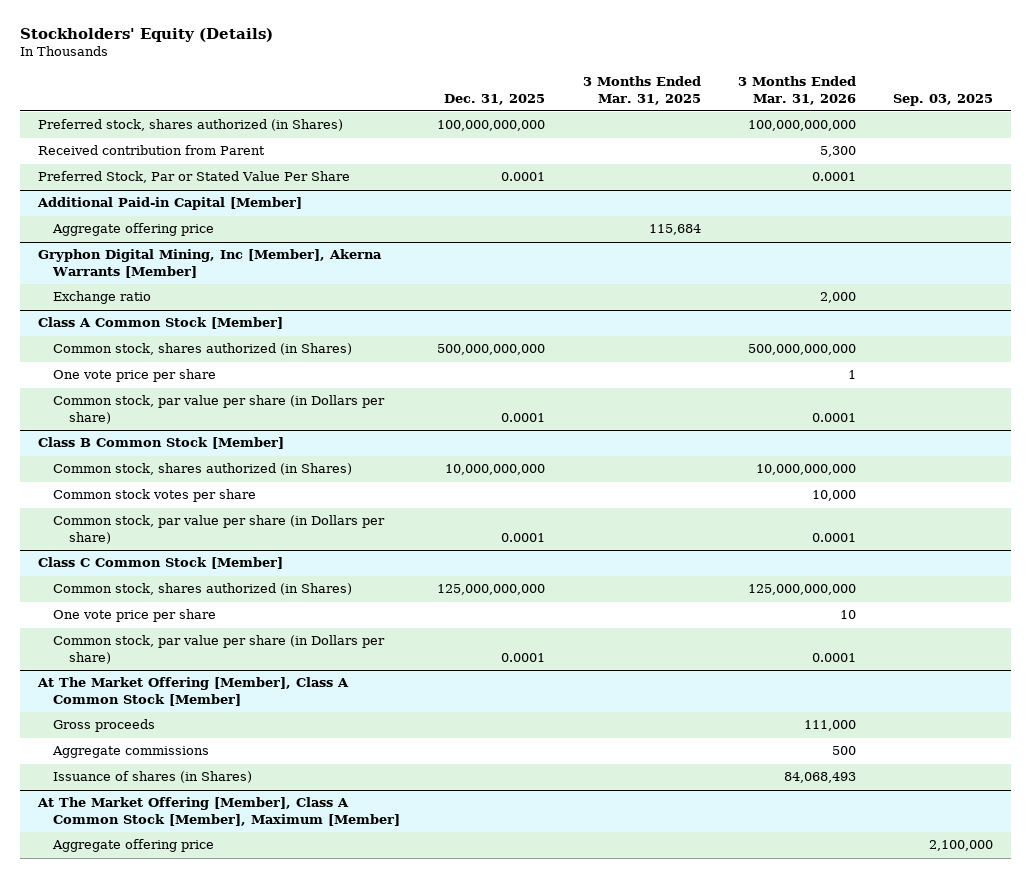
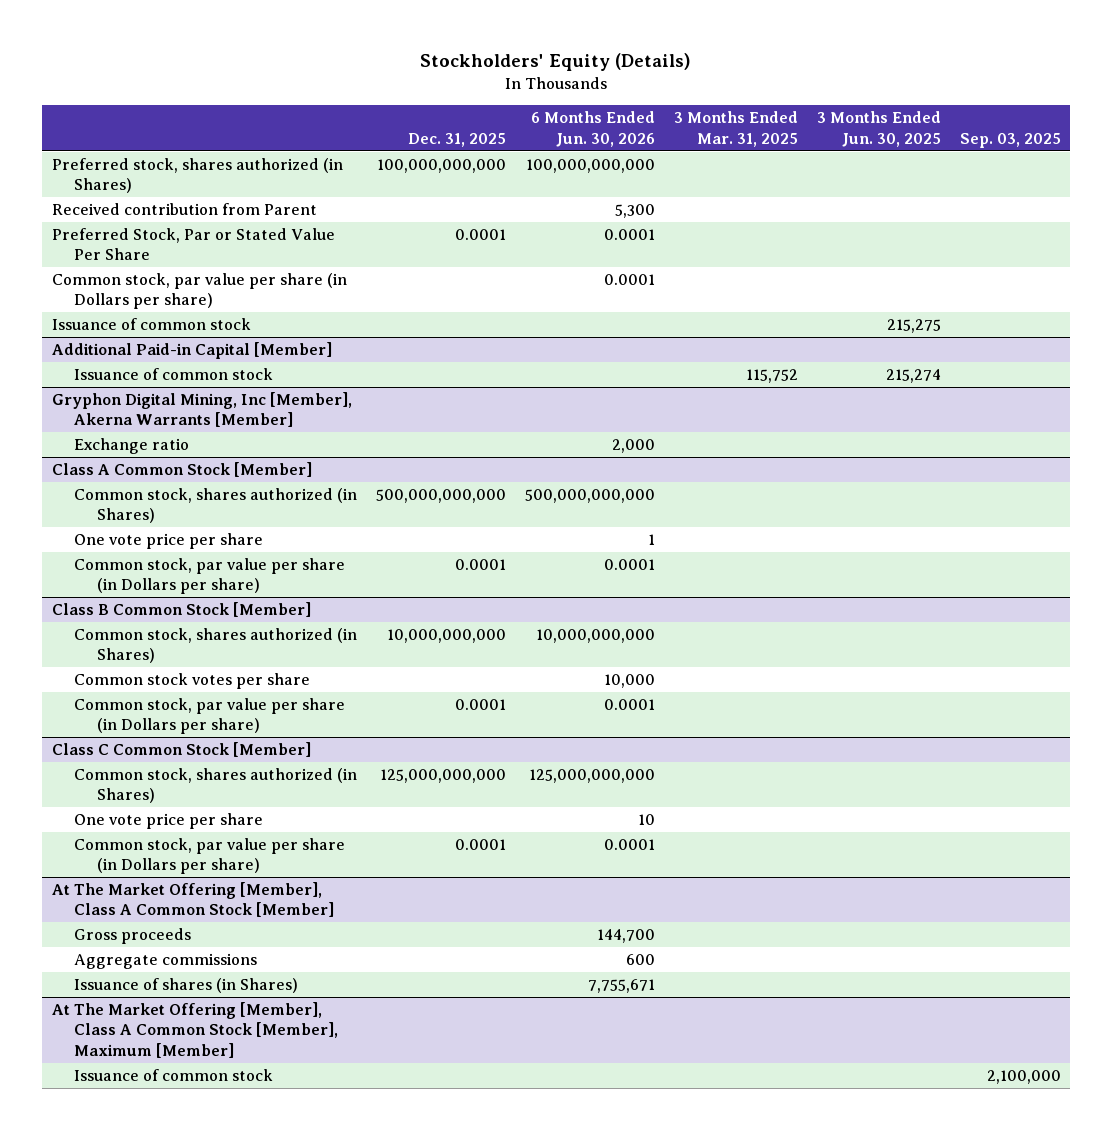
[737,76,856,105] 3 Months Ended Mar. 31, 2026 -> none
none -> [530,111,655,147] 6 Months Ended Jun. 30, 2026
none -> [816,111,941,147] 3 Months Ended Jun. 30, 2025
none -> [51,273,347,310] Common stock, par value per share (in Dollars per share)
none -> [51,318,251,331] Issuance of common stock
[52,223,215,237] Aggregate offering price -> none
none -> [74,368,274,381] Issuance of common stock
[52,839,215,853] Aggregate offering price -> [74,1069,274,1082] Issuance of common stock

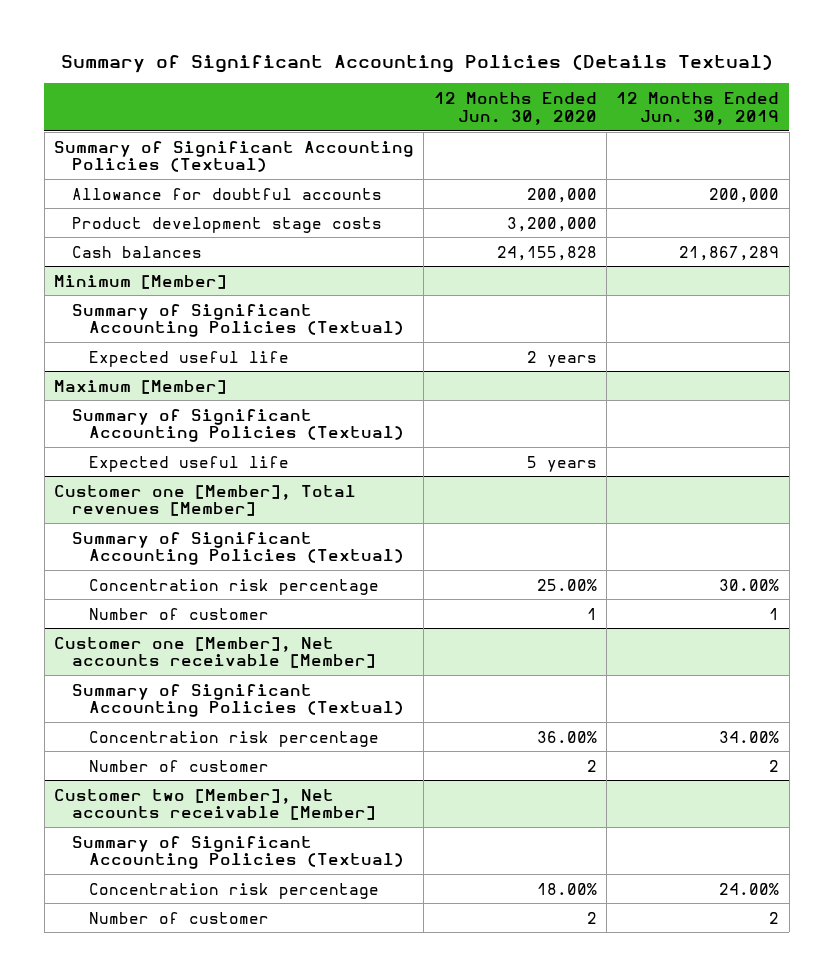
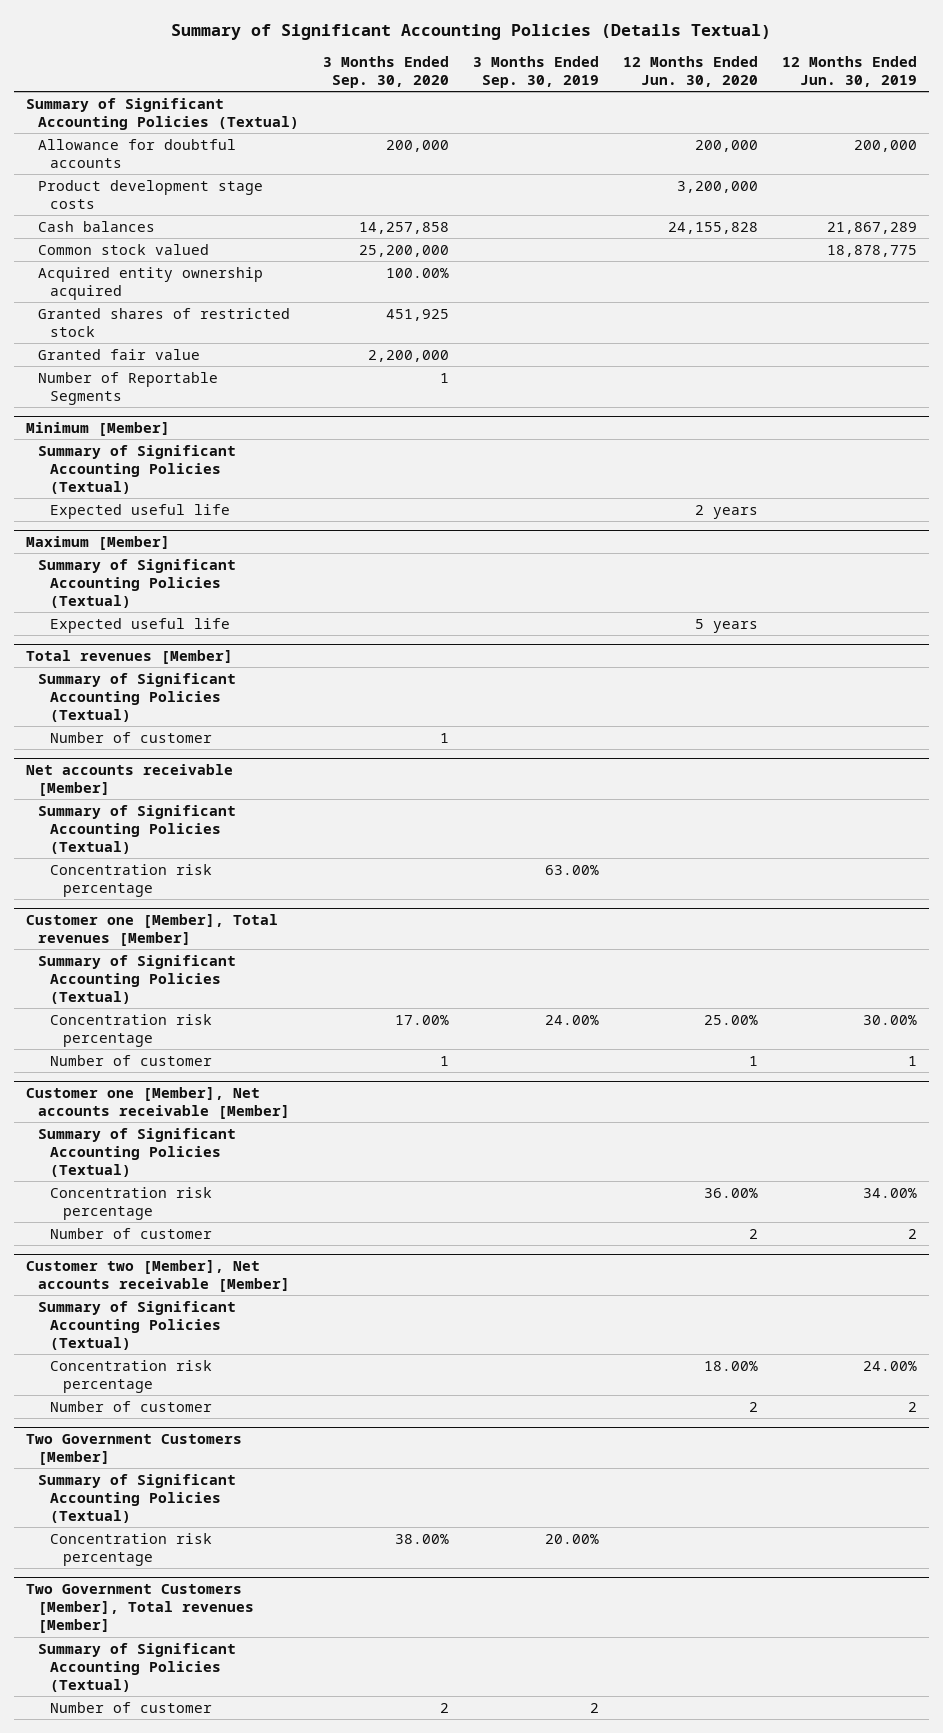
none -> [323,55,450,88] 3 Months Ended Sep. 30, 2020
none -> [473,55,600,88] 3 Months Ended Sep. 30, 2019
none -> [38,243,210,255] Common stock valued
none -> [38,266,264,300] Acquired entity ownership acquired
none -> [38,307,291,337] Granted shares of restricted stock
none -> [38,348,201,360] Granted fair value
none -> [38,371,219,405] Number of Reportable Segments
none -> [25,649,233,664] Total revenues [Member]
none -> [38,672,237,723] Summary of Significant Accounting Policies (Textual)
none -> [50,731,213,743] Number of customer
none -> [25,763,233,796] Net accounts receivable [Member]
none -> [38,804,237,855] Summary of Significant Accounting Policies (Textual)
none -> [50,863,213,897] Concentration risk percentage
none -> [25,1433,242,1465] Two Government Customers [Member]
none -> [38,1473,237,1524] Summary of Significant Accounting Policies (Textual)
none -> [50,1532,213,1566] Concentration risk percentage
none -> [25,1583,255,1634] Two Government Customers [Member], Total revenues [Member]
none -> [38,1642,237,1693] Summary of Significant Accounting Policies (Textual)
none -> [50,1701,213,1713] Number of customer

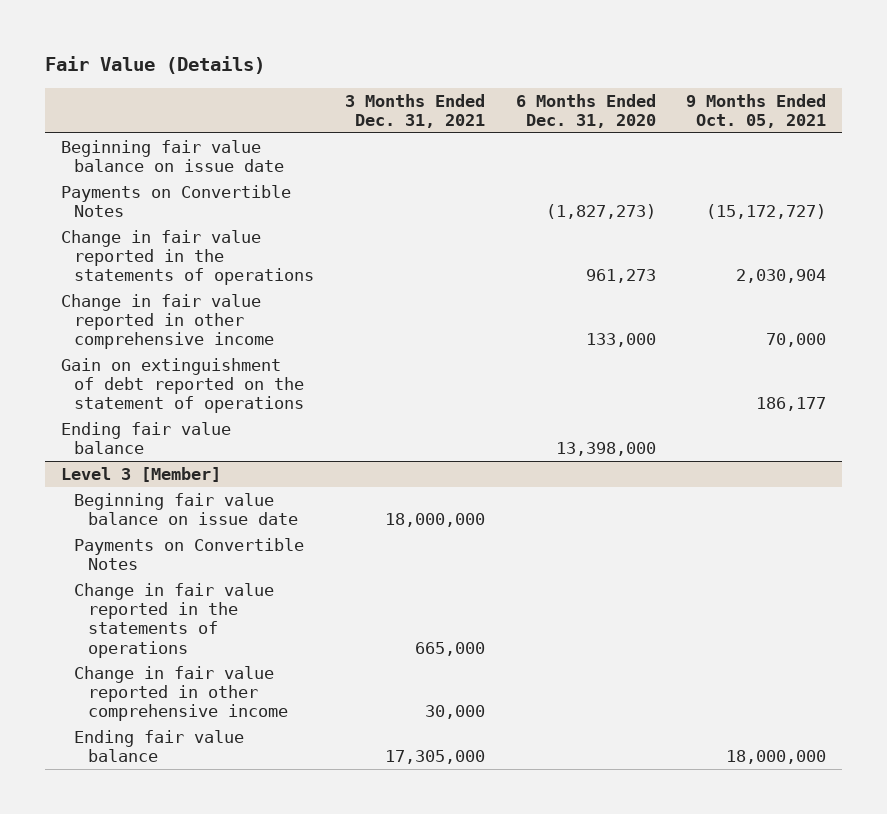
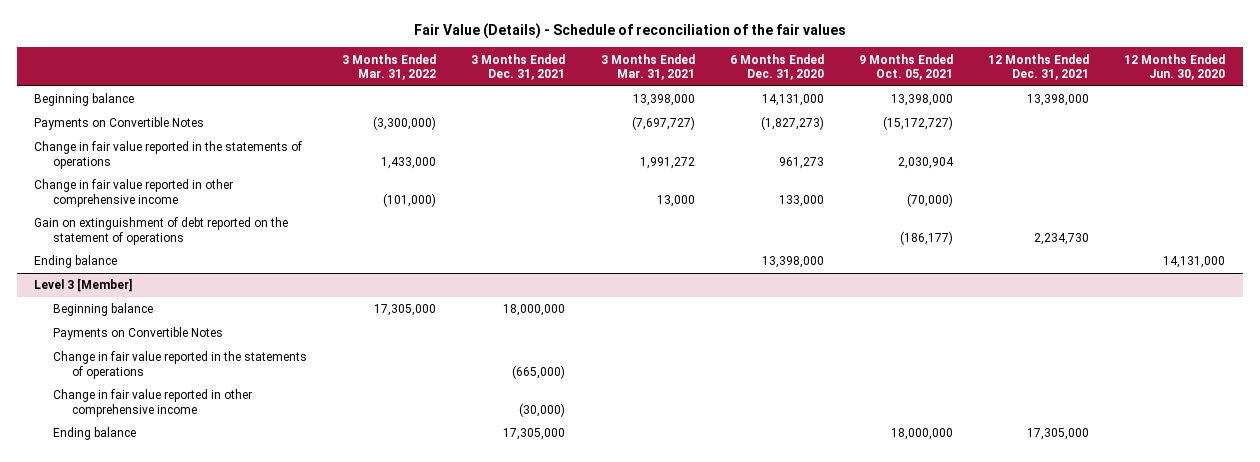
[45,56,266,75] Fair Value (Details) -> [413,23,846,40] Fair Value (Details) - Schedule of reconciliation of the fair values
none -> [342,53,437,81] 3 Months Ended Mar. 31, 2022
none -> [600,53,695,81] 3 Months Ended Mar. 31, 2021
none -> [988,53,1090,81] 12 Months Ended Dec. 31, 2021
none -> [1124,53,1226,81] 12 Months Ended Jun. 30, 2020
[60,139,285,173] Beginning fair value balance on issue date -> none
none -> [34,93,135,107] Beginning balance
[766,333,827,348] 70,000 -> [906,192,953,207] (70,000)
[756,397,827,412] 186,177 -> [899,230,953,245] (186,177)
[60,421,231,455] Ending fair value balance -> [34,255,118,269] Ending balance
[74,492,298,526] Beginning fair value balance on issue date -> none
none -> [52,303,153,317] Beginning balance
[414,641,485,656] 665,000 -> [512,364,566,379] (665,000)
[424,705,485,720] 30,000 -> [519,402,566,417] (30,000)
[74,729,245,763] Ending fair value balance -> [52,427,136,441] Ending balance

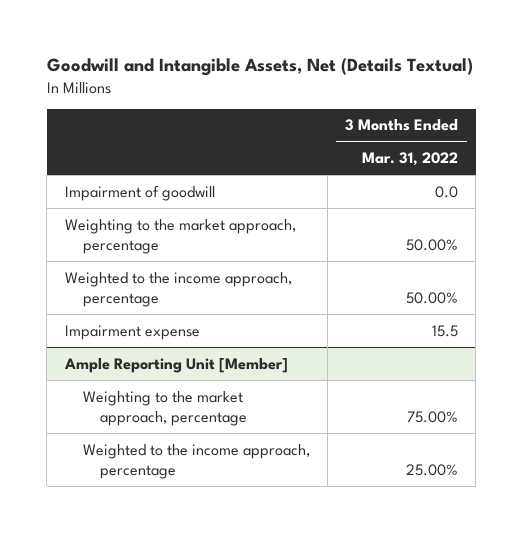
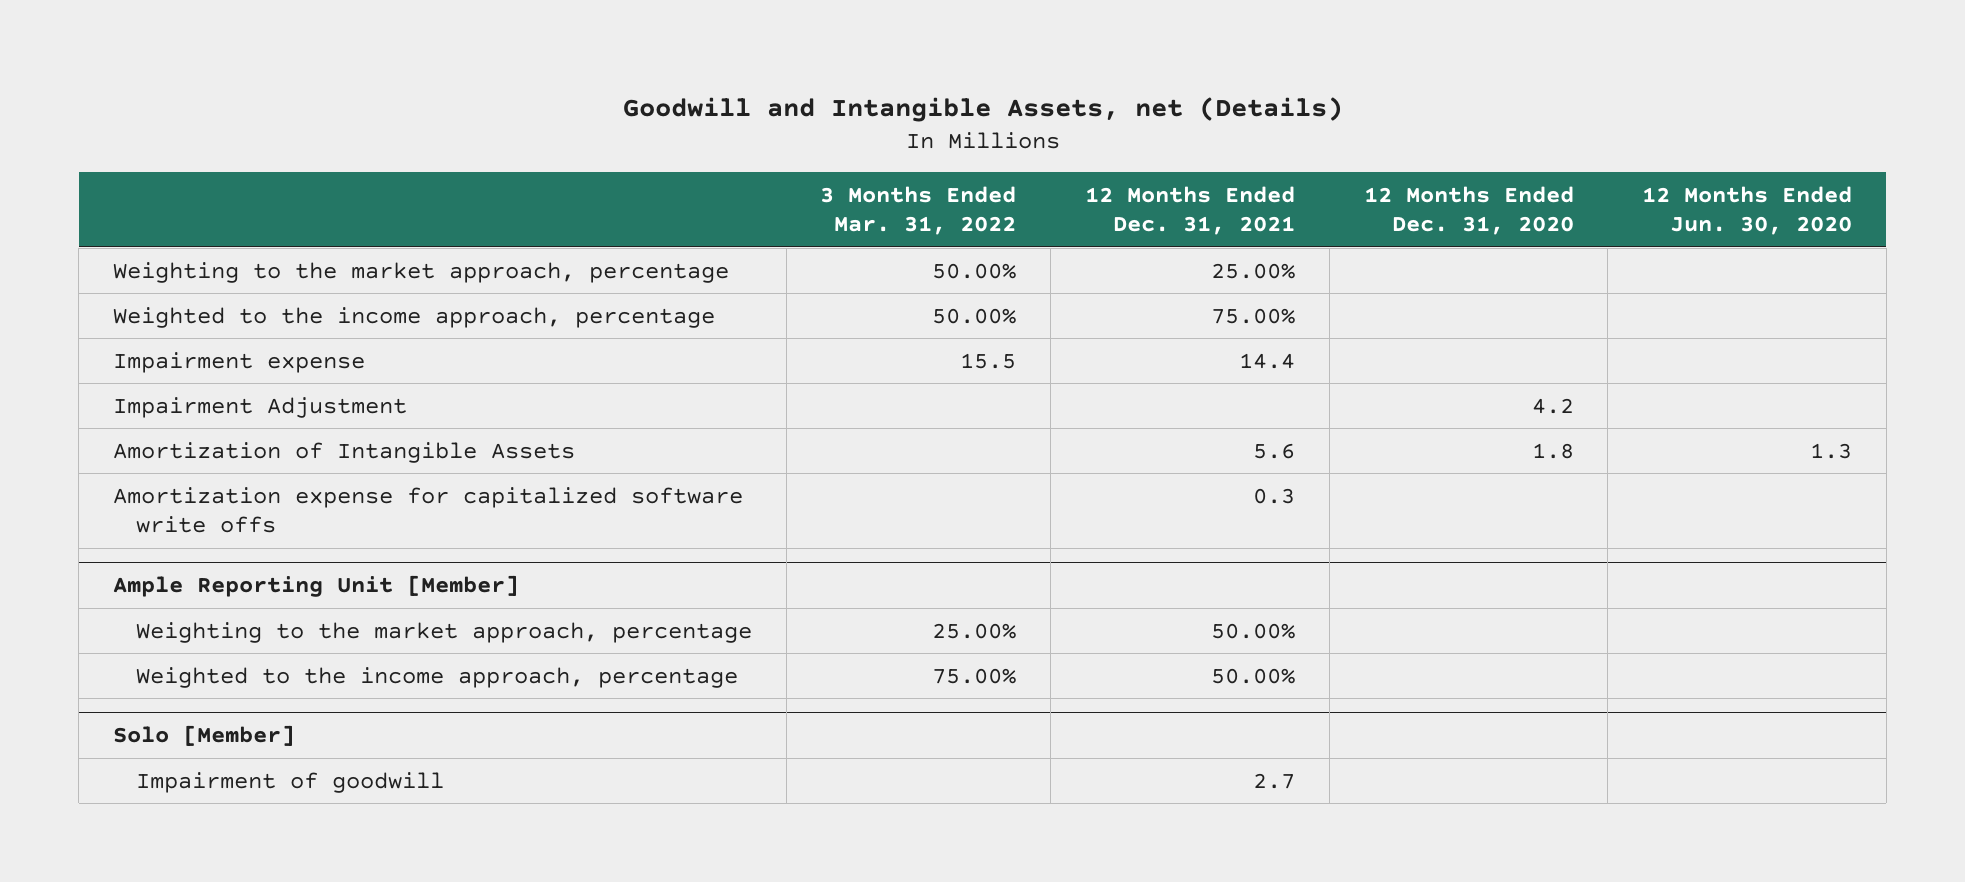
[46,58,473,77] Goodwill and Intangible Assets, Net (Details Textual) -> [622,96,1343,122] Goodwill and Intangible Assets, net (Details)
none -> [1084,185,1295,236] 12 Months Ended Dec. 31, 2021
none -> [1363,185,1574,236] 12 Months Ended Dec. 31, 2020
none -> [1642,185,1853,236] 12 Months Ended Jun. 30, 2020
[64,184,215,201] Impairment of goodwill -> none
none -> [113,396,408,418] Impairment Adjustment
none -> [113,441,576,463] Amortization of Intangible Assets
none -> [113,486,744,534] Amortization expense for capitalized software write offs
[407,411,459,424] 75.00% -> [932,622,1017,639] 25.00%
[406,464,459,477] 25.00% -> [932,667,1017,684] 75.00%
none -> [113,725,296,747] Solo [Member]
none -> [135,771,444,793] Impairment of goodwill

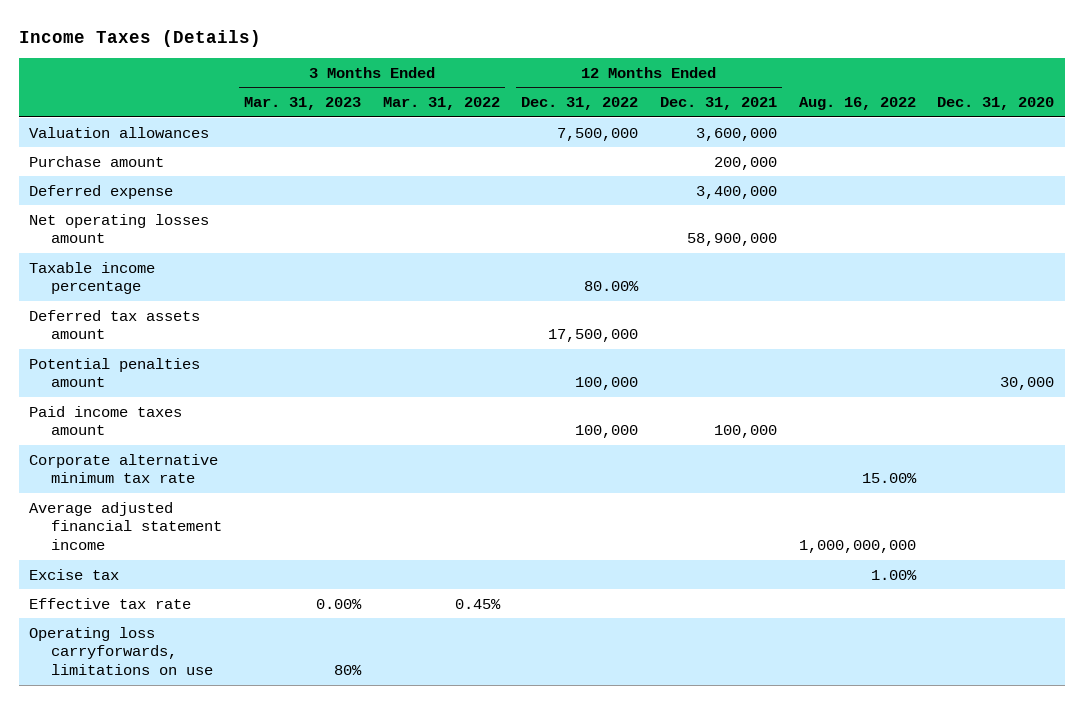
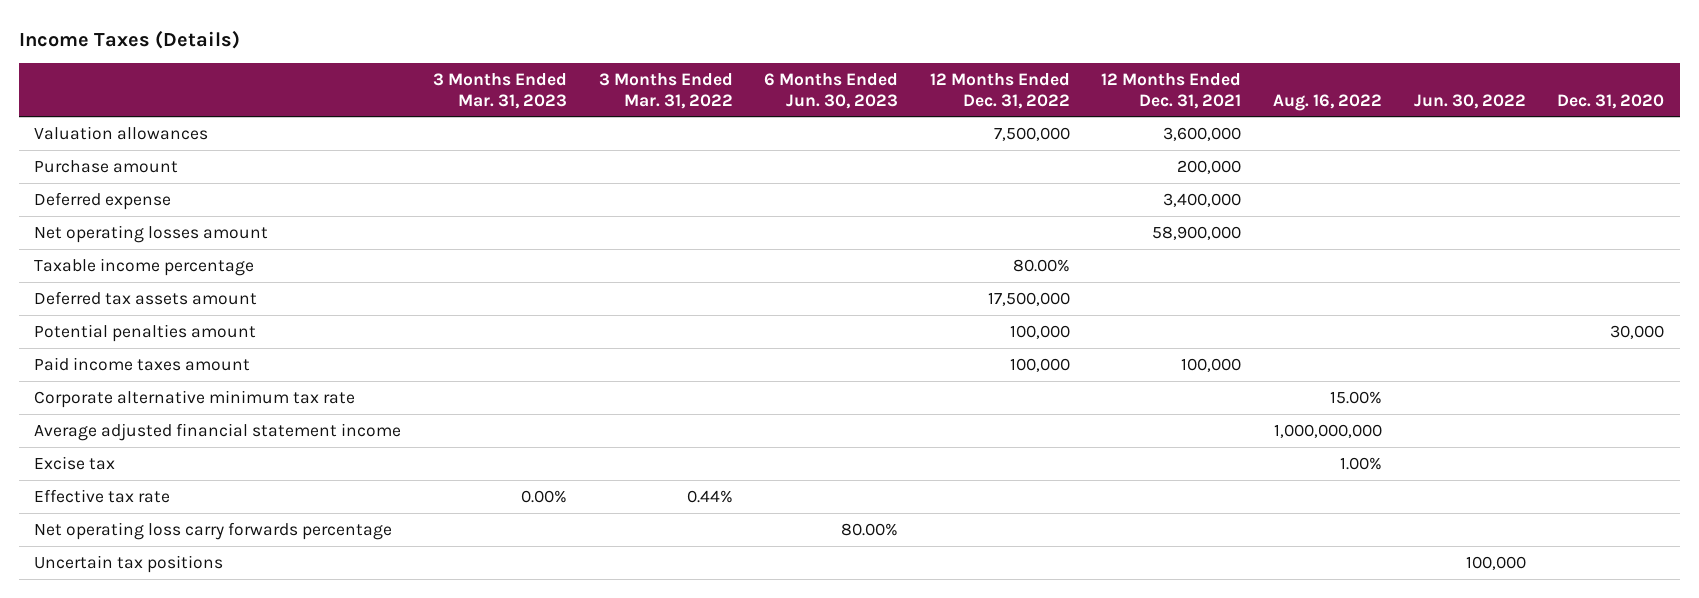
none -> [764,72,899,109] 6 Months Ended Jun. 30, 2023
none -> [1413,93,1526,109] Jun. 30, 2022
[29,626,214,676] Operating loss carryforwards, limitations on use -> none
[454,598,501,609] 0.45% -> [686,489,733,503] 0.44%
none -> [34,521,393,540] Net operating loss carry forwards percentage
none -> [34,554,224,573] Uncertain tax positions

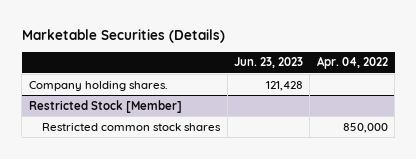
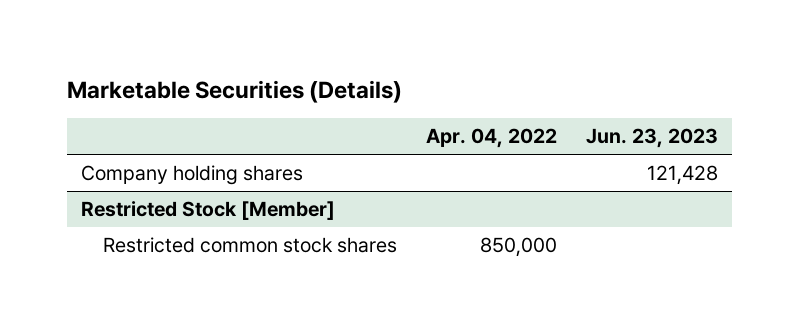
[28,80,168,91] Company holding shares. -> [81,165,304,186] Company holding shares

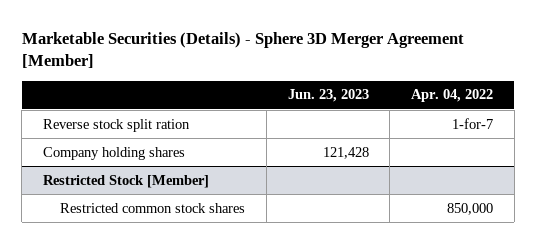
[66,80,402,104] Marketable Securities (Details) -> [21,31,464,69] Marketable Securities (Details) - Sphere 3D Merger Agreement [Member]
none -> [42,118,190,132] Reverse stock split ration

